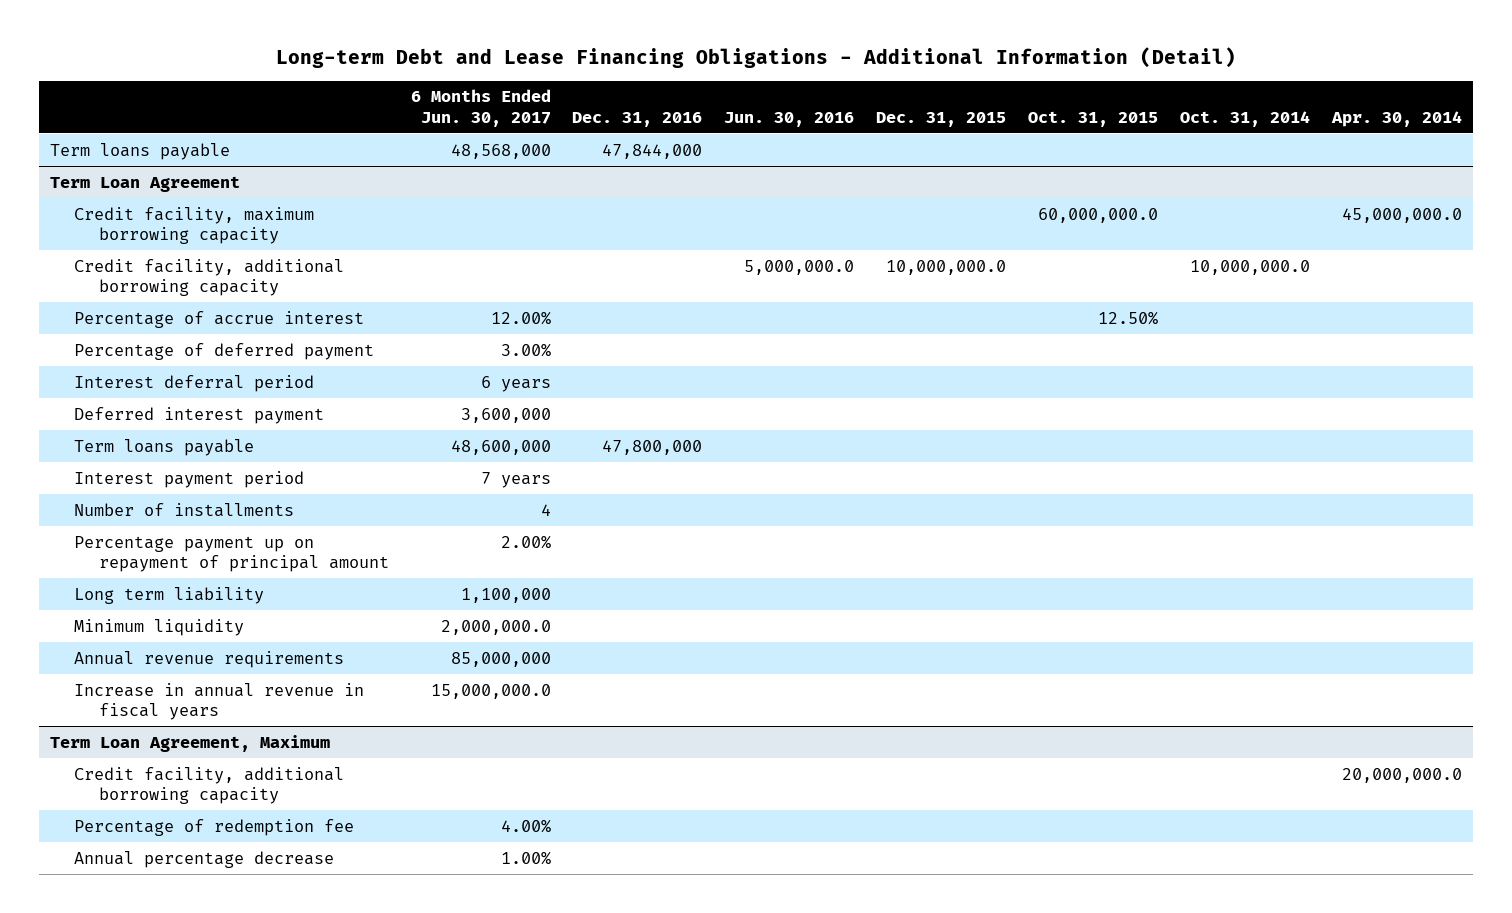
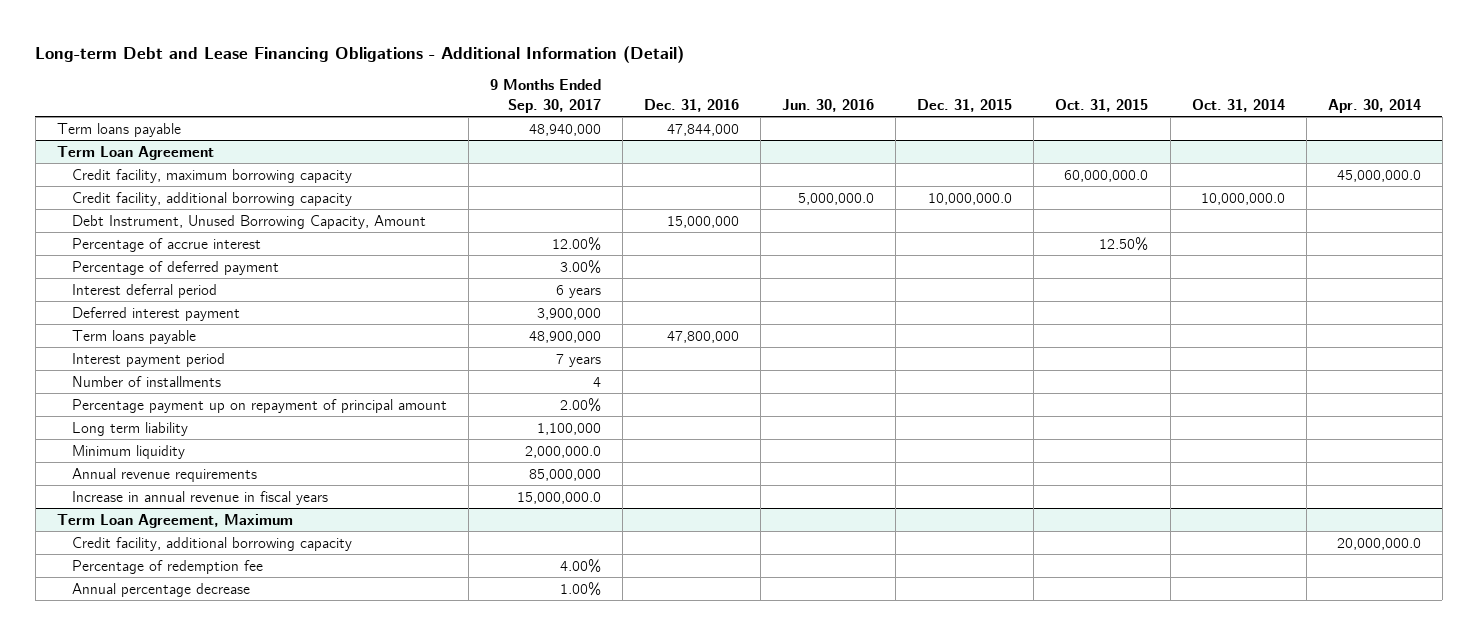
[410,89,551,127] 6 Months Ended Jun. 30, 2017 -> none
none -> [489,79,601,113] 9 Months Ended Sep. 30, 2017
none -> [71,214,426,229] Debt Instrument, Unused Borrowing Capacity, Amount

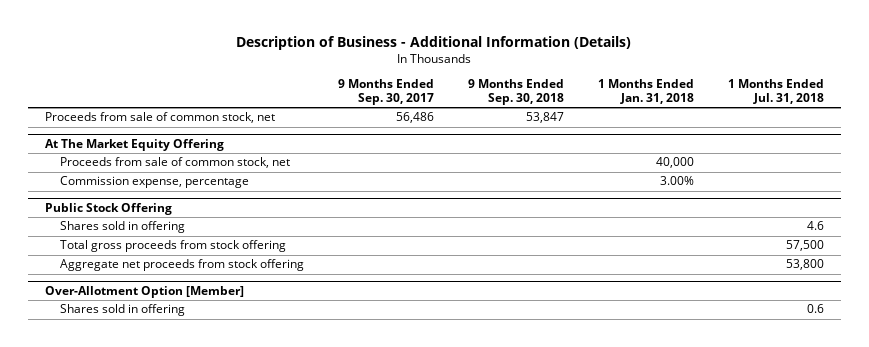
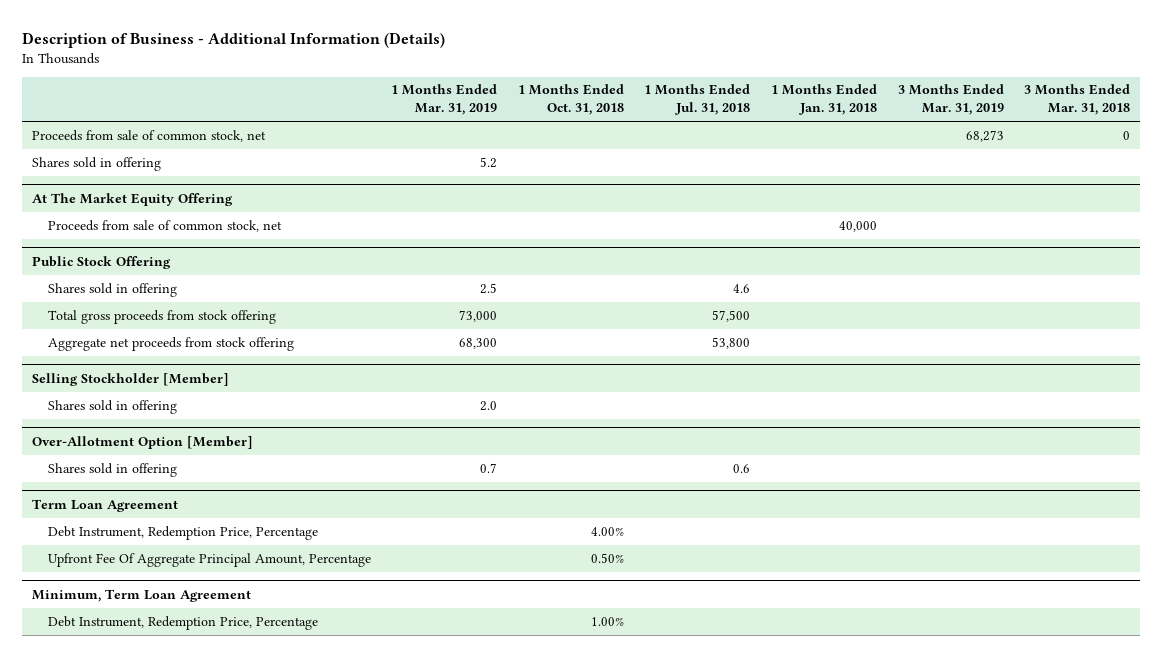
[338,78,435,106] 9 Months Ended Sep. 30, 2017 -> none
[467,78,564,106] 9 Months Ended Sep. 30, 2018 -> none
none -> [391,84,498,116] 1 Months Ended Mar. 31, 2019
none -> [517,84,624,116] 1 Months Ended Oct. 31, 2018
none -> [897,84,1004,116] 3 Months Ended Mar. 31, 2019
none -> [1024,84,1131,116] 3 Months Ended Mar. 31, 2018
none -> [32,156,162,171] Shares sold in offering
[60,176,250,189] Commission expense, percentage -> none
none -> [32,372,230,386] Selling Stockholder [Member]
none -> [47,399,177,414] Shares sold in offering
none -> [32,498,179,512] Term Loan Agreement
none -> [47,525,318,540] Debt Instrument, Redemption Price, Percentage
none -> [47,552,371,567] Upfront Fee Of Aggregate Principal Amount, Percentage
none -> [32,588,252,602] Minimum, Term Loan Agreement
none -> [47,615,318,630] Debt Instrument, Redemption Price, Percentage

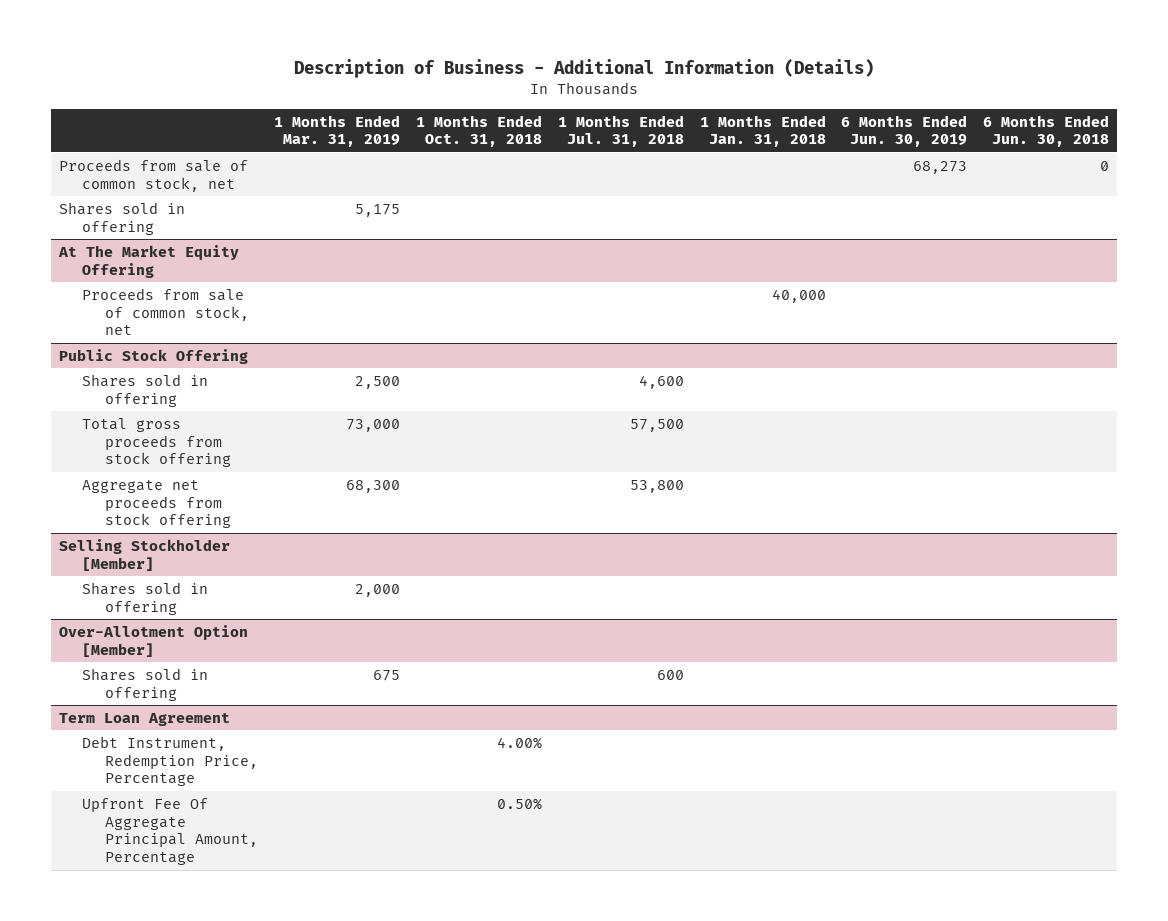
[897,84,1004,116] 3 Months Ended Mar. 31, 2019 -> none
[1024,84,1131,116] 3 Months Ended Mar. 31, 2018 -> none
none -> [841,114,968,148] 6 Months Ended Jun. 30, 2019
none -> [983,114,1110,148] 6 Months Ended Jun. 30, 2018
[480,156,498,168] 5.2 -> [355,203,401,217] 5,175
[480,282,498,294] 2.5 -> [355,375,401,389] 2,500
[733,283,751,293] 4.6 -> [638,374,684,389] 4,600
[480,400,498,411] 2.0 -> [355,583,401,597] 2,000
[480,462,498,473] 0.7 -> [373,669,401,681] 675
[733,463,751,473] 0.6 -> [656,669,684,680] 600
[32,588,252,602] Minimum, Term Loan Agreement -> none
[47,615,318,630] Debt Instrument, Redemption Price, Percentage -> none

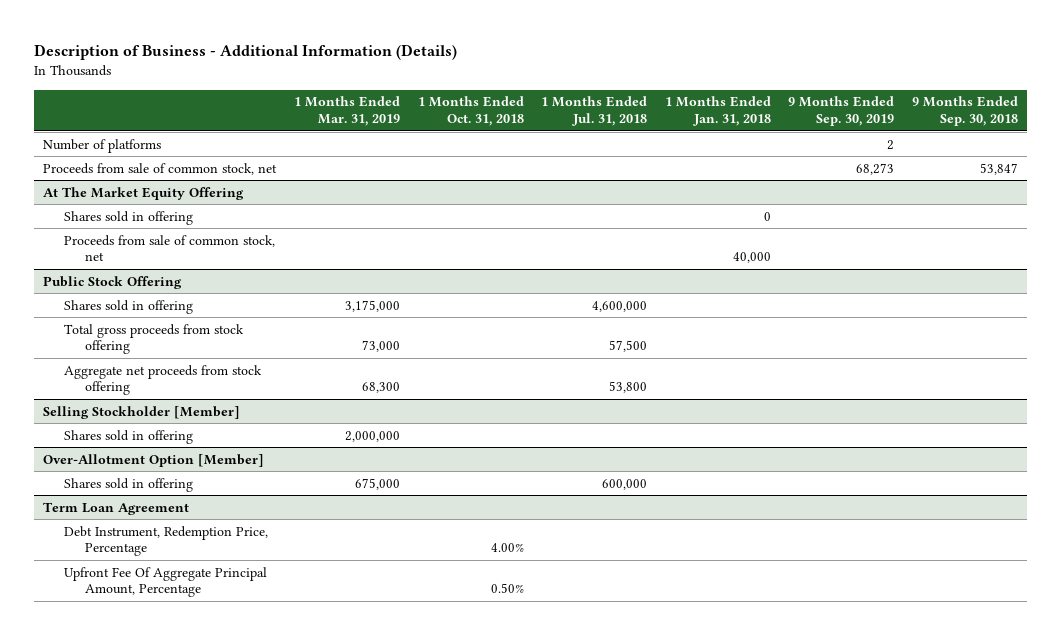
[841,114,968,148] 6 Months Ended Jun. 30, 2019 -> none
[983,114,1110,148] 6 Months Ended Jun. 30, 2018 -> none
none -> [788,96,895,126] 9 Months Ended Sep. 30, 2019
none -> [912,96,1019,126] 9 Months Ended Sep. 30, 2018
none -> [43,138,162,153] Number of platforms
[59,201,186,235] Shares sold in offering -> none
none -> [64,210,194,225] Shares sold in offering
[355,375,401,389] 2,500 -> [344,299,400,312] 3,175,000
[638,374,684,389] 4,600 -> [592,300,648,312] 4,600,000
[355,583,401,597] 2,000 -> [344,430,400,442] 2,000,000
[373,669,401,681] 675 -> [354,477,400,490] 675,000
[656,669,684,680] 600 -> [602,478,648,490] 600,000

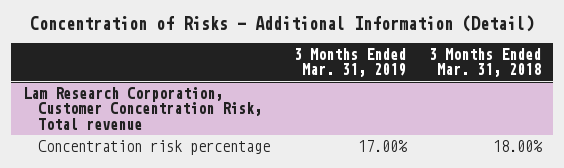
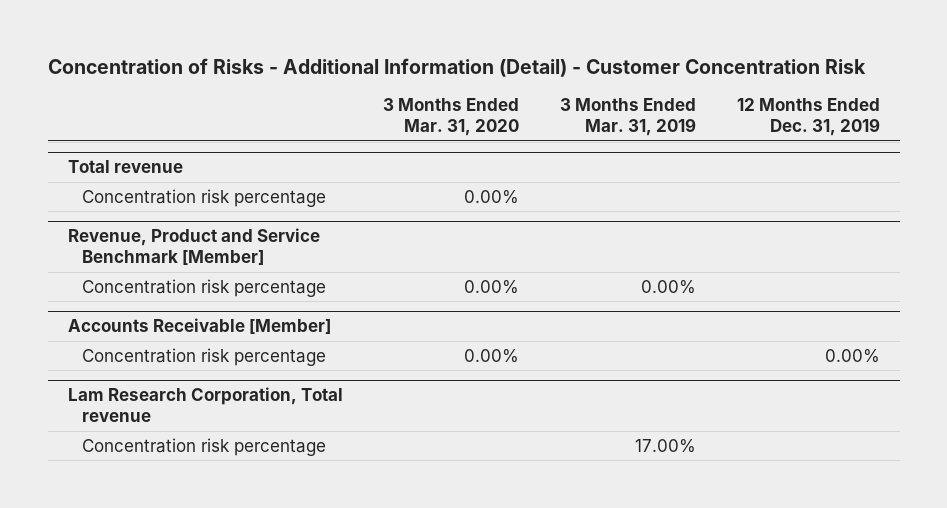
[30,15,535,33] Concentration of Risks - Additional Information (Detail) -> [47,57,866,77] Concentration of Risks - Additional Information (Detail) - Customer Concentration Risk
[429,47,542,78] 3 Months Ended Mar. 31, 2018 -> none
none -> [383,98,520,137] 3 Months Ended Mar. 31, 2020
none -> [736,98,880,137] 12 Months Ended Dec. 31, 2019
none -> [67,160,183,174] Total revenue
none -> [81,188,326,207] Concentration risk percentage
none -> [67,228,320,266] Revenue, Product and Service Benchmark [Member]
none -> [81,278,326,297] Concentration risk percentage
none -> [67,318,331,335] Accounts Receivable [Member]
none -> [81,347,326,366] Concentration risk percentage
[22,86,263,130] Lam Research Corporation, Customer Concentration Risk, Total revenue -> [67,387,343,423] Lam Research Corporation, Total revenue

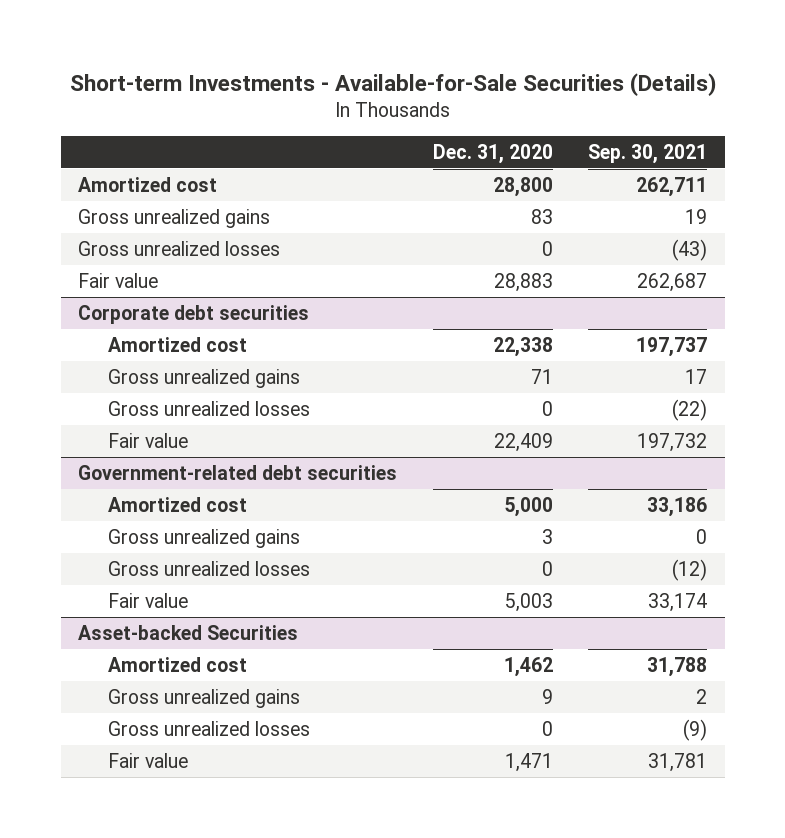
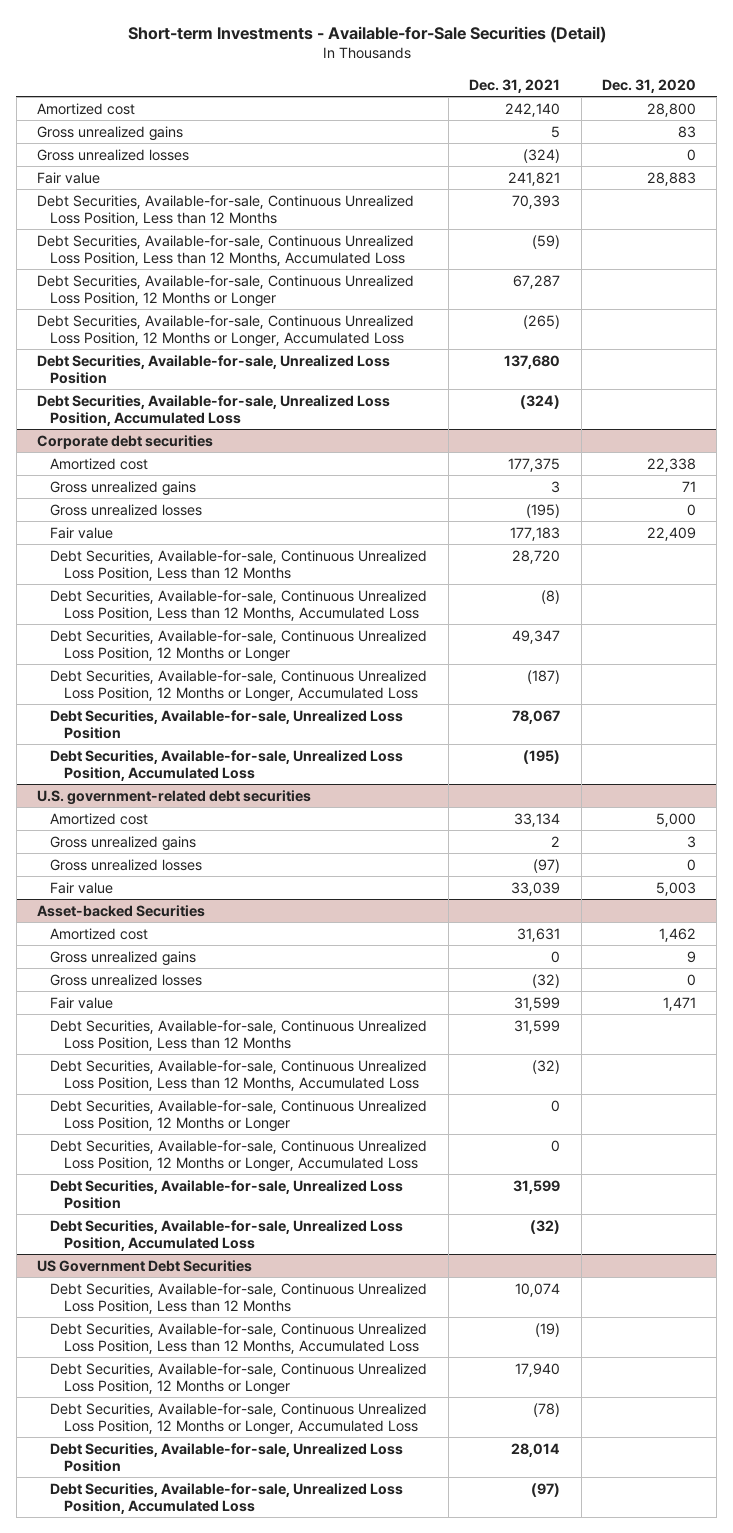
[69,72,716,96] Short-term Investments - Available-for-Sale Securities (Details) -> [127,25,606,43] Short-term Investments - Available-for-Sale Securities (Detail)
[587,144,707,165] Sep. 30, 2021 -> none
none -> [469,78,561,93] Dec. 31, 2021
none -> [37,194,415,226] Debt Securities, Available-for-sale, Continuous Unrealized Loss Position, Less than 12 Months
none -> [37,234,415,266] Debt Securities, Available-for-sale, Continuous Unrealized Loss Position, Less than 12 Months, Accumulated Loss
none -> [37,274,415,307] Debt Securities, Available-for-sale, Continuous Unrealized Loss Position, 12 Months or Longer
none -> [37,314,415,347] Debt Securities, Available-for-sale, Continuous Unrealized Loss Position, 12 Months or Longer, Accumulated Loss
none -> [37,354,391,384] Debt Securities, Available-for-sale, Unrealized Loss Position
none -> [37,394,391,426] Debt Securities, Available-for-sale, Unrealized Loss Position, Accumulated Loss
none -> [50,549,428,581] Debt Securities, Available-for-sale, Continuous Unrealized Loss Position, Less than 12 Months
none -> [50,589,428,621] Debt Securities, Available-for-sale, Continuous Unrealized Loss Position, Less than 12 Months, Accumulated Loss
none -> [50,629,428,662] Debt Securities, Available-for-sale, Continuous Unrealized Loss Position, 12 Months or Longer
none -> [50,669,428,702] Debt Securities, Available-for-sale, Continuous Unrealized Loss Position, 12 Months or Longer, Accumulated Loss
none -> [50,709,404,739] Debt Securities, Available-for-sale, Unrealized Loss Position
none -> [50,749,404,781] Debt Securities, Available-for-sale, Unrealized Loss Position, Accumulated Loss
[78,464,398,480] Government-related debt securities -> [37,789,312,805] U.S. government-related debt securities
none -> [50,1019,428,1051] Debt Securities, Available-for-sale, Continuous Unrealized Loss Position, Less than 12 Months
none -> [50,1059,428,1091] Debt Securities, Available-for-sale, Continuous Unrealized Loss Position, Less than 12 Months, Accumulated Loss
none -> [50,1099,428,1132] Debt Securities, Available-for-sale, Continuous Unrealized Loss Position, 12 Months or Longer
none -> [50,1139,428,1172] Debt Securities, Available-for-sale, Continuous Unrealized Loss Position, 12 Months or Longer, Accumulated Loss
none -> [50,1179,404,1209] Debt Securities, Available-for-sale, Unrealized Loss Position
none -> [50,1219,404,1251] Debt Securities, Available-for-sale, Unrealized Loss Position, Accumulated Loss
none -> [37,1259,253,1272] US Government Debt Securities
none -> [50,1282,428,1314] Debt Securities, Available-for-sale, Continuous Unrealized Loss Position, Less than 12 Months
none -> [50,1322,428,1354] Debt Securities, Available-for-sale, Continuous Unrealized Loss Position, Less than 12 Months, Accumulated Loss
none -> [50,1362,428,1395] Debt Securities, Available-for-sale, Continuous Unrealized Loss Position, 12 Months or Longer
none -> [50,1402,428,1435] Debt Securities, Available-for-sale, Continuous Unrealized Loss Position, 12 Months or Longer, Accumulated Loss
none -> [50,1442,404,1472] Debt Securities, Available-for-sale, Unrealized Loss Position
none -> [50,1482,404,1514] Debt Securities, Available-for-sale, Unrealized Loss Position, Accumulated Loss

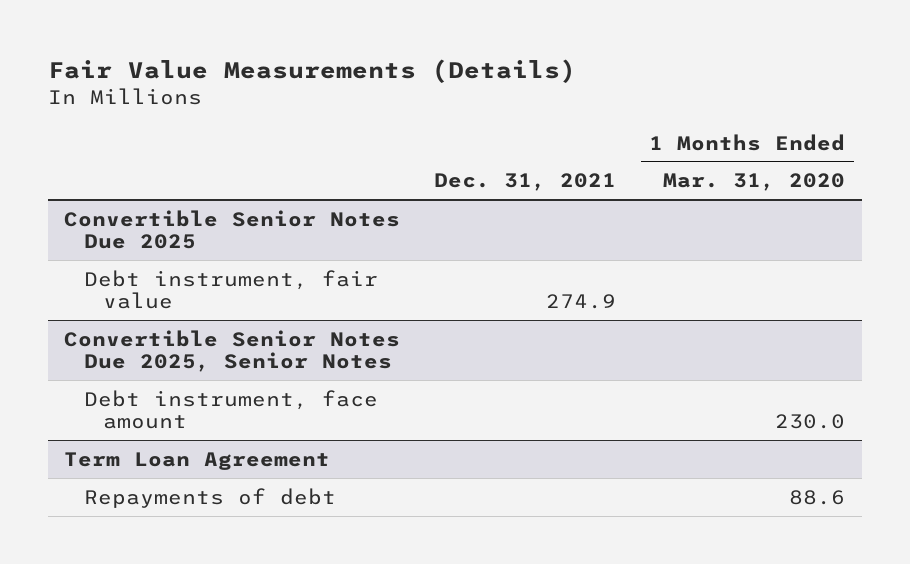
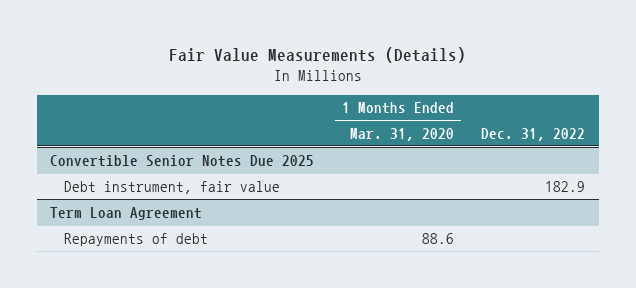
[433,173,616,192] Dec. 31, 2021 -> none
none -> [481,127,586,141] Dec. 31, 2022
[64,329,401,373] Convertible Senior Notes Due 2025, Senior Notes -> none
[83,389,378,430] Debt instrument, face amount -> none

